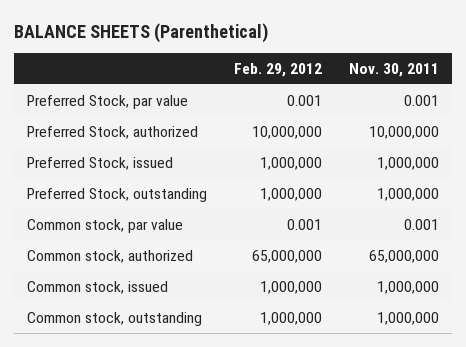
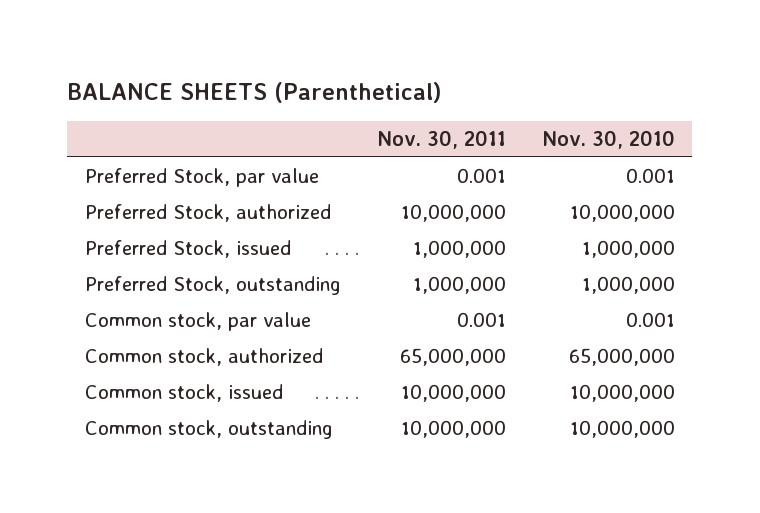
[233,63,322,78] Feb. 29, 2012 -> none
none -> [541,130,675,150] Nov. 30, 2010
[376,280,439,294] 1,000,000 -> [400,384,506,403] 10,000,000
[376,311,439,325] 1,000,000 -> [400,420,506,439] 10,000,000

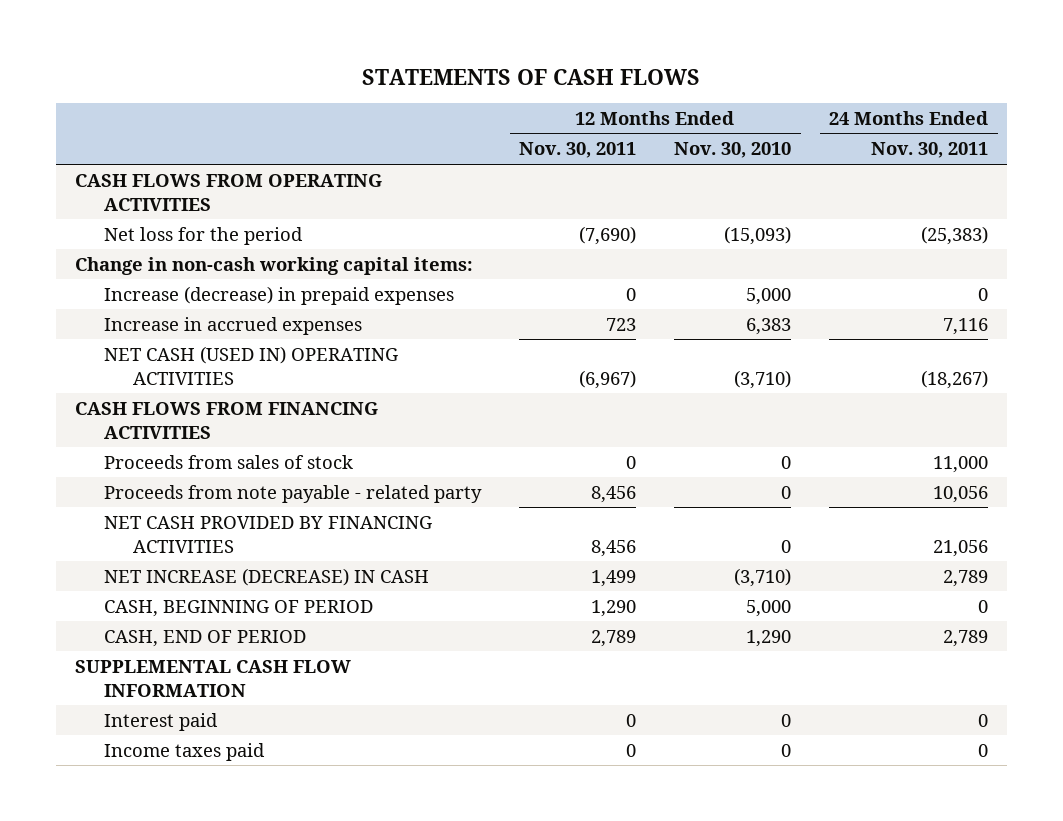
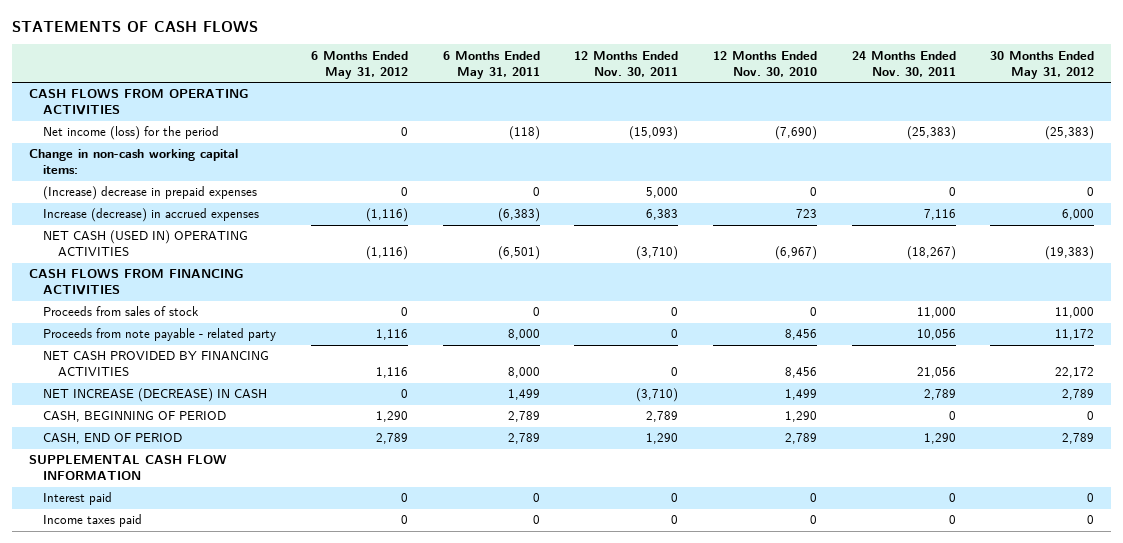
none -> [311,50,409,79] 6 Months Ended May 31, 2012
none -> [442,50,540,79] 6 Months Ended May 31, 2011
none -> [990,50,1095,79] 30 Months Ended May 31, 2012
[103,226,303,245] Net loss for the period -> [43,126,220,141] Net income (loss) for the period
[579,225,637,245] (7,690) -> [629,126,679,141] (15,093)
[724,225,792,245] (15,093) -> [774,126,817,141] (7,690)
[103,285,454,305] Increase (decrease) in prepaid expenses -> [43,186,258,201] (Increase) decrease in prepaid expenses
[626,287,637,301] 0 -> [646,187,679,199] 5,000
[746,287,792,305] 5,000 -> [809,187,817,197] 0
[103,316,362,335] Increase in accrued expenses -> [43,208,260,223] Increase (decrease) in accrued expenses
[606,317,637,331] 723 -> [646,209,679,221] 6,383
[746,317,792,335] 6,383 -> [795,209,817,219] 723
[579,369,637,389] (6,967) -> [636,246,679,261] (3,710)
[734,369,792,389] (3,710) -> [774,246,817,261] (6,967)
[591,485,637,503] 8,456 -> [671,329,679,339] 0
[781,485,792,499] 0 -> [784,329,817,341] 8,456
[591,539,637,557] 8,456 -> [671,367,679,377] 0
[781,539,792,553] 0 -> [784,367,817,379] 8,456
[591,569,637,587] 1,499 -> [636,388,679,403] (3,710)
[734,567,792,587] (3,710) -> [784,389,817,401] 1,499
[591,599,637,617] 1,290 -> [646,411,679,423] 2,789
[746,599,792,617] 5,000 -> [784,411,817,423] 1,290
[591,629,637,647] 2,789 -> [646,433,679,445] 1,290
[746,629,792,647] 1,290 -> [784,433,817,445] 2,789
[943,629,989,647] 2,789 -> [923,433,956,445] 1,290

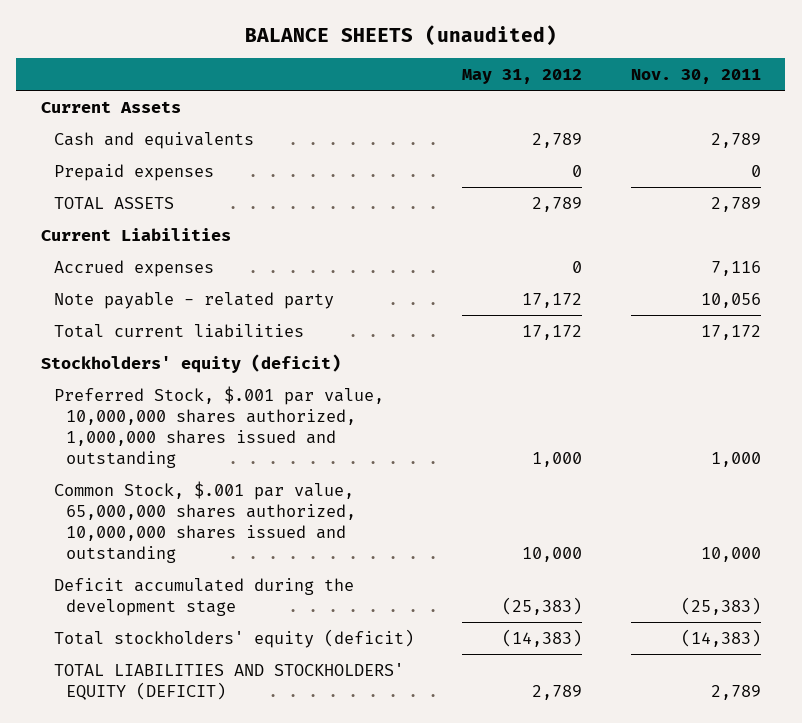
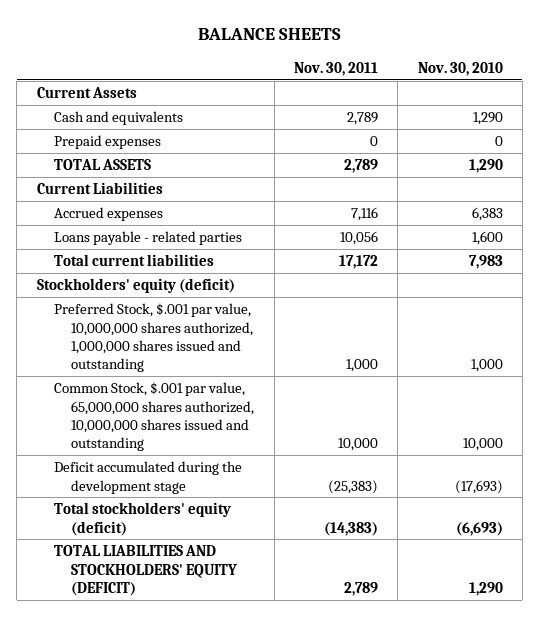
[244,24,557,46] BALANCE SHEETS (unaudited) -> [197,28,341,41] BALANCE SHEETS
[462,68,583,84] May 31, 2012 -> none
none -> [417,61,503,76] Nov. 30, 2010
[53,291,334,309] Note payable - related party -> [53,231,242,246] Loans payable - related parties

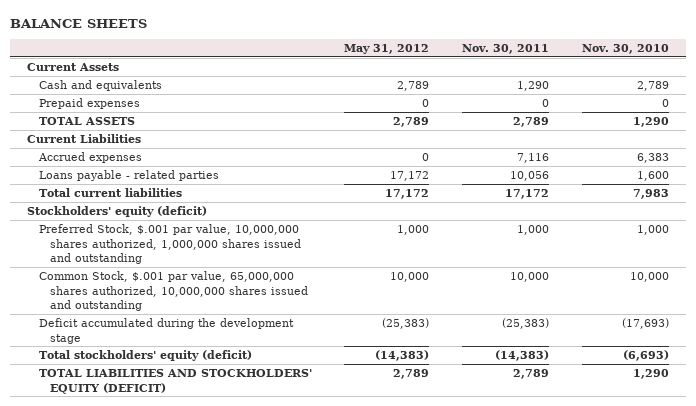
none -> [344,43,430,54] May 31, 2012
[346,112,378,126] 2,789 -> [517,80,550,91] 1,290
[472,112,503,126] 1,290 -> [637,80,670,91] 2,789

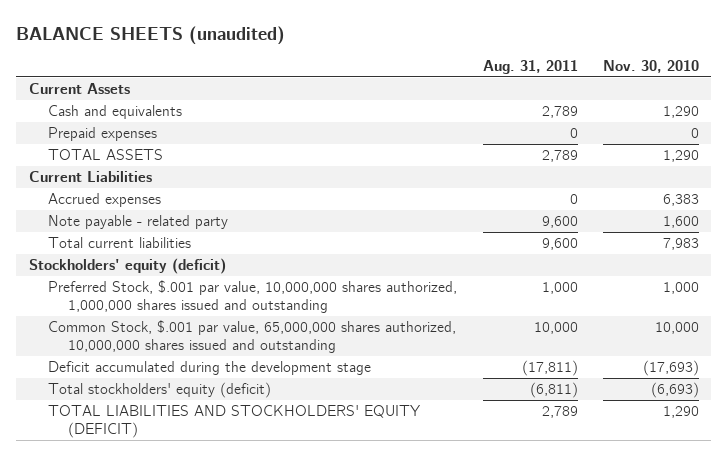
[10,18,148,28] BALANCE SHEETS -> [16,25,286,45] BALANCE SHEETS (unaudited)
[344,43,430,54] May 31, 2012 -> none
[462,43,550,54] Nov. 30, 2011 -> none
none -> [482,60,578,75] Aug. 31, 2011
[637,80,670,91] 2,789 -> [662,106,699,119] 1,290
[38,169,219,181] Loans payable - related parties -> none
none -> [48,215,229,230] Note payable - related party

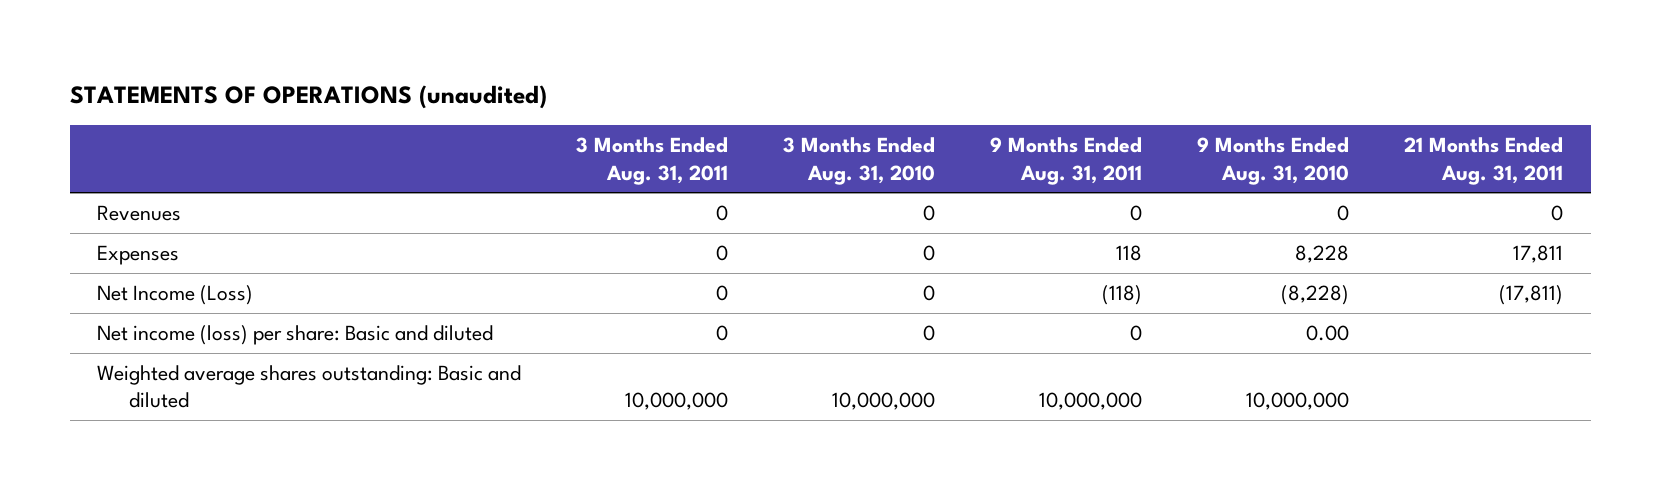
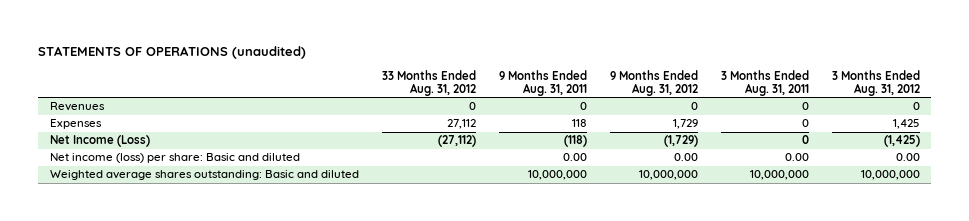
[783,137,936,185] 3 Months Ended Aug. 31, 2010 -> none
[1197,137,1350,185] 9 Months Ended Aug. 31, 2010 -> none
[1404,137,1564,185] 21 Months Ended Aug. 31, 2011 -> none
none -> [381,69,476,96] 33 Months Ended Aug. 31, 2012
none -> [609,69,698,96] 9 Months Ended Aug. 31, 2012
none -> [831,69,920,96] 3 Months Ended Aug. 31, 2012
[716,325,729,342] 0 -> [784,153,809,162] 0.00
[1130,325,1143,342] 0 -> [562,153,587,162] 0.00

